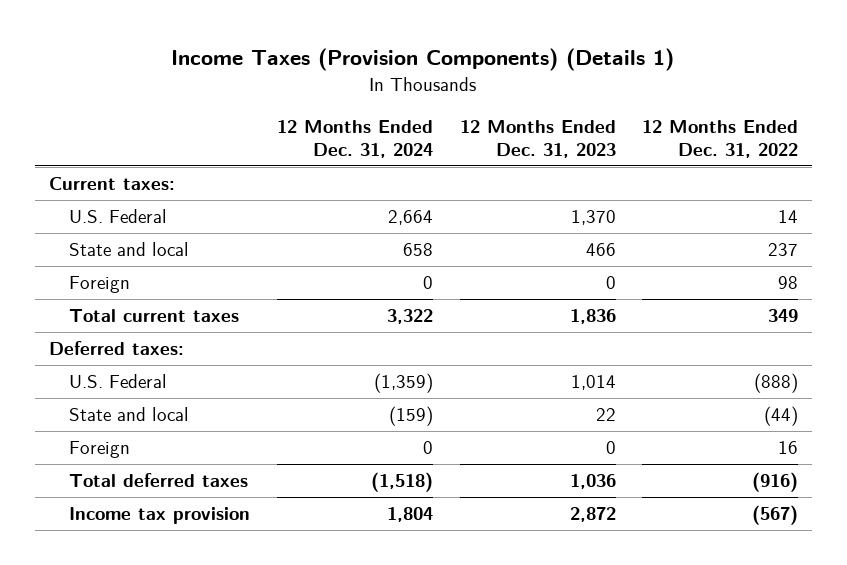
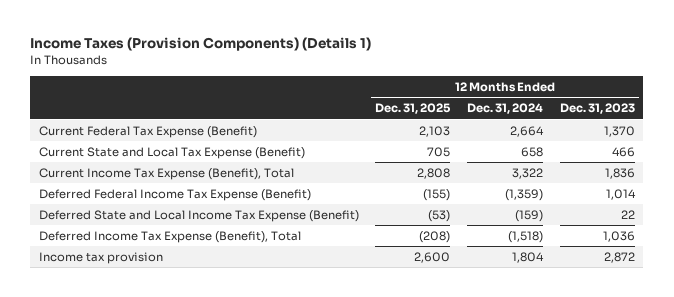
[642,120,799,159] 12 Months Ended Dec. 31, 2022 -> none
none -> [375,103,452,115] Dec. 31, 2025
[48,177,175,191] Current taxes: -> none
[69,276,131,294] Foreign -> none
[48,341,184,356] Deferred taxes: -> none
[69,441,131,459] Foreign -> none
[69,209,168,224] U.S. Federal -> [38,125,257,138] Current Federal Tax Expense (Benefit)
[69,242,190,257] State and local -> [38,146,305,159] Current State and Local Tax Expense (Benefit)
[69,309,240,323] Total current taxes -> [38,167,294,180] Current Income Tax Expense (Benefit), Total
[69,374,168,389] U.S. Federal -> [38,188,311,201] Deferred Federal Income Tax Expense (Benefit)
[69,407,190,422] State and local -> [38,209,359,222] Deferred State and Local Income Tax Expense (Benefit)
[69,473,249,488] Total deferred taxes -> [38,230,301,243] Deferred Income Tax Expense (Benefit), Total

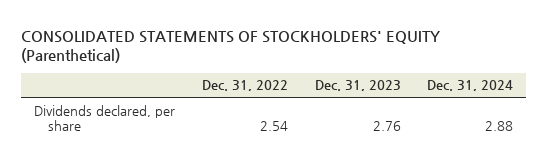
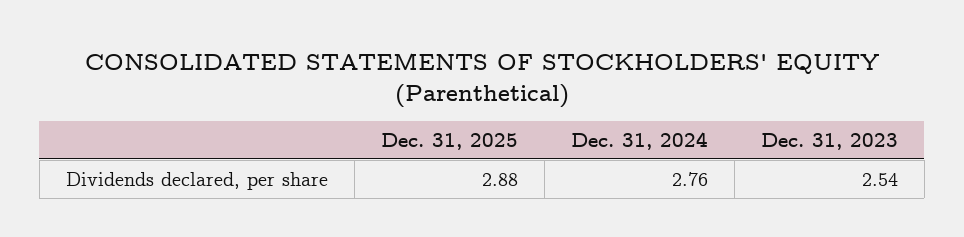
[202,80,289,92] Dec. 31, 2022 -> none
none -> [380,132,518,150] Dec. 31, 2025
[372,120,401,131] 2.76 -> [861,172,898,186] 2.54
[485,120,514,131] 2.88 -> [671,171,708,186] 2.76

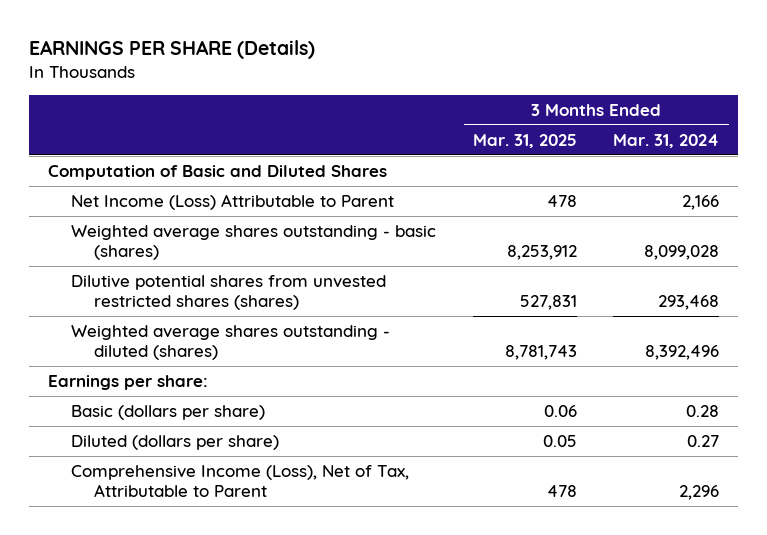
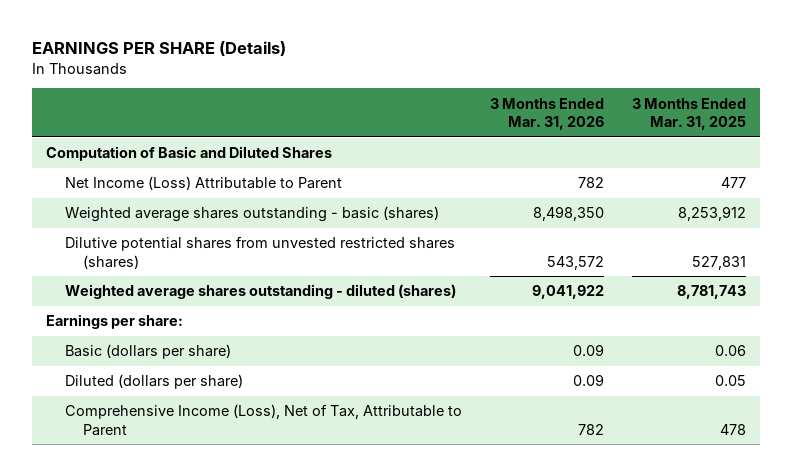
[613,133,720,148] Mar. 31, 2024 -> none
none -> [489,97,604,131] 3 Months Ended Mar. 31, 2026
[546,194,577,207] 478 -> [721,177,747,189] 477

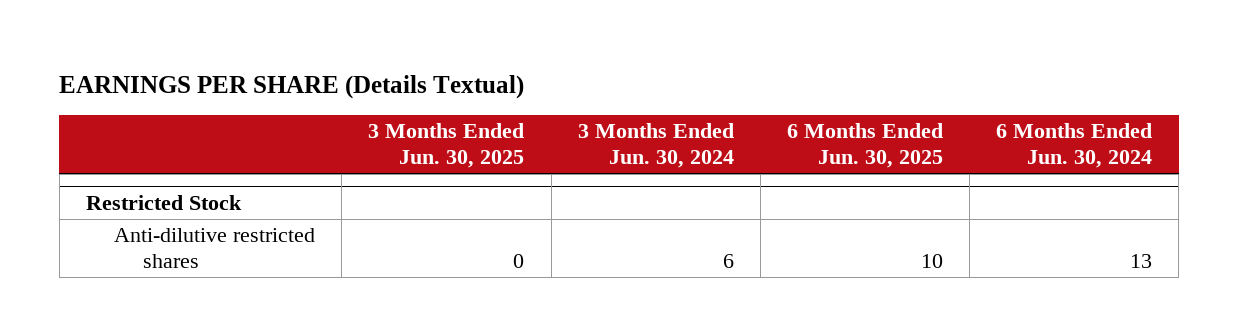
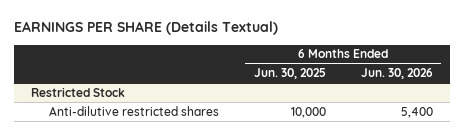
[368,123,525,169] 3 Months Ended Jun. 30, 2025 -> none
[577,123,734,169] 3 Months Ended Jun. 30, 2024 -> none
[996,123,1153,169] 6 Months Ended Jun. 30, 2024 -> none
none -> [360,68,433,80] Jun. 30, 2026
[920,253,943,268] 10 -> [290,106,326,118] 10,000

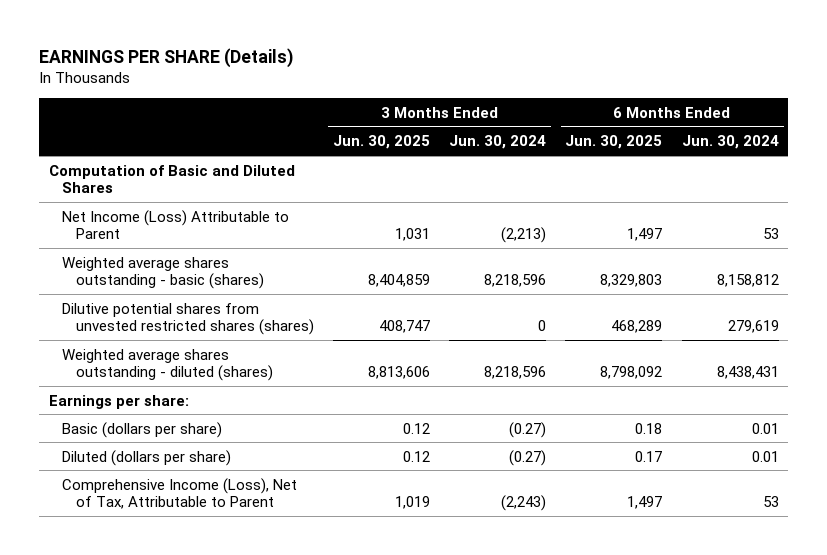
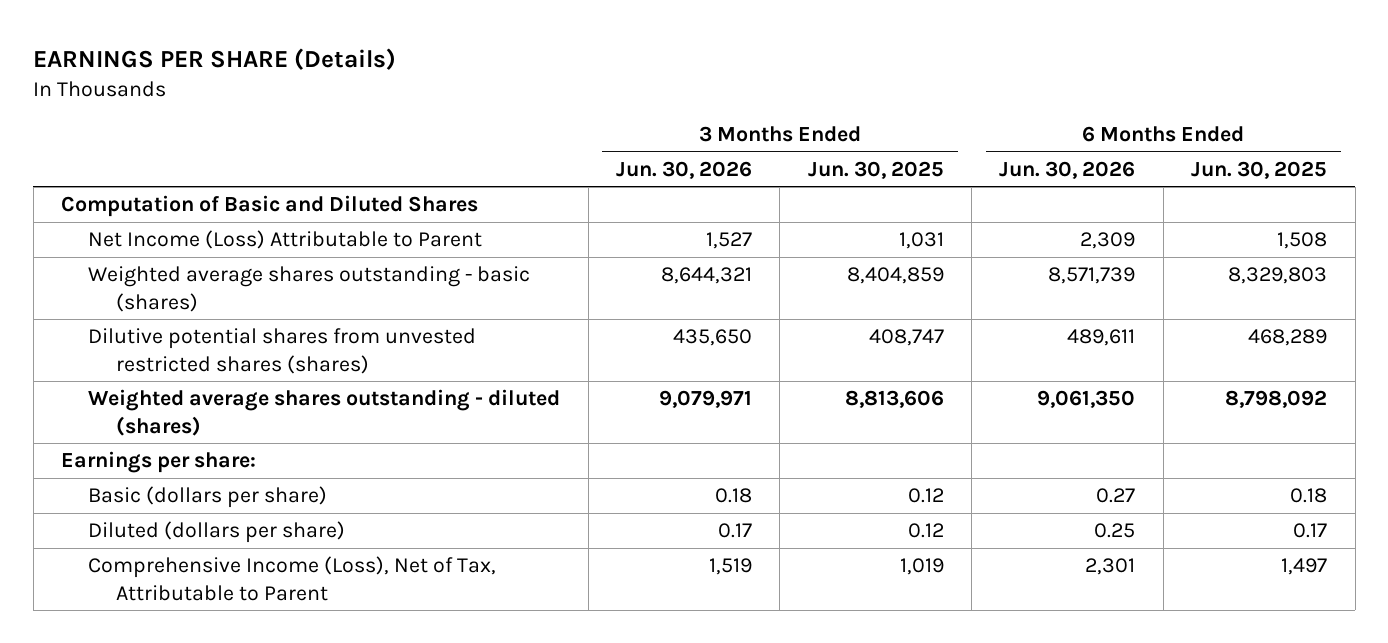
[449,135,547,150] Jun. 30, 2024 -> none
[681,135,779,150] Jun. 30, 2024 -> none
none -> [616,160,753,179] Jun. 30, 2026
none -> [999,160,1136,179] Jun. 30, 2026
[627,228,663,242] 1,497 -> [1277,232,1328,250] 1,508

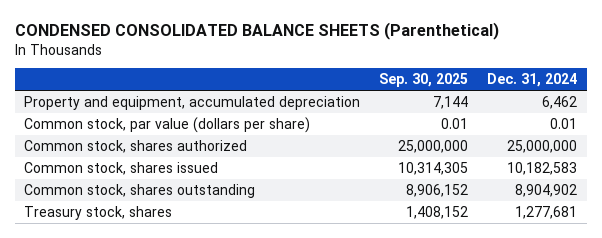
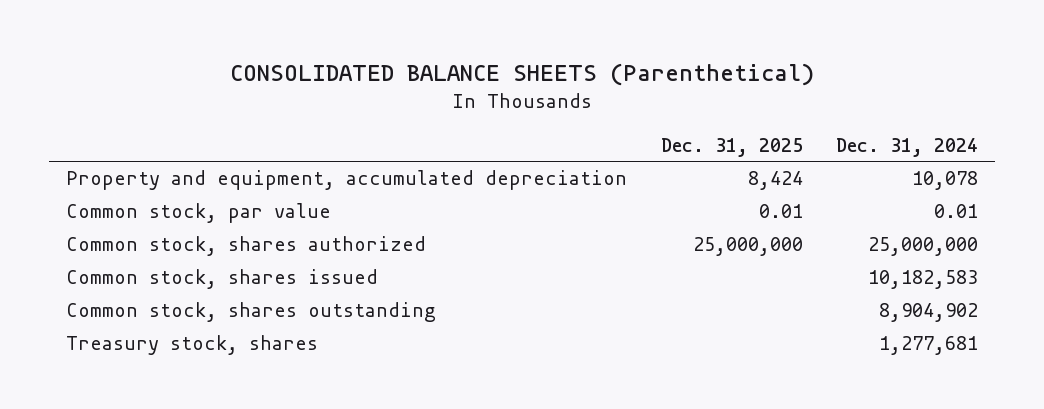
[14,21,499,40] CONDENSED CONSOLIDATED BALANCE SHEETS (Parenthetical) -> [230,62,815,86] CONSOLIDATED BALANCE SHEETS (Parenthetical)
[379,73,469,88] Sep. 30, 2025 -> none
none -> [660,137,803,157] Dec. 31, 2025
[542,95,578,109] 6,462 -> [912,171,979,191] 10,078
[24,116,311,133] Common stock, par value (dollars per share) -> [66,203,332,224] Common stock, par value

